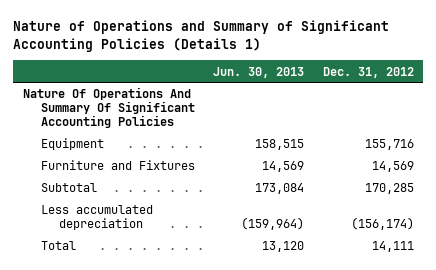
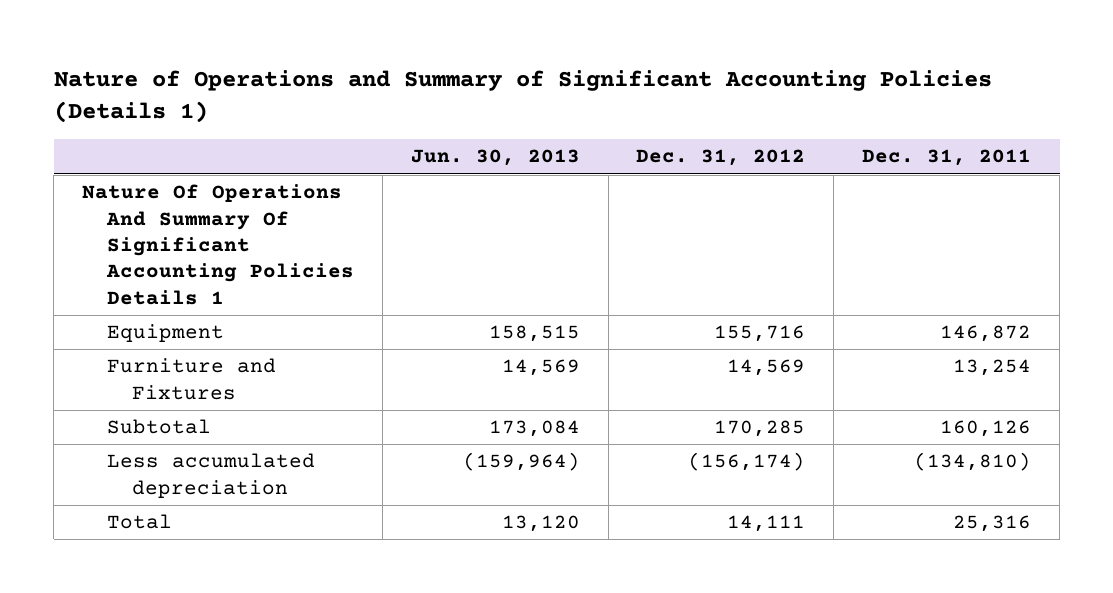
none -> [862,149,1032,167] Dec. 31, 2011
[22,87,195,128] Nature Of Operations And Summary Of Significant Accounting Policies -> [82,184,354,305] Nature Of Operations And Summary Of Significant Accounting Policies Details 1

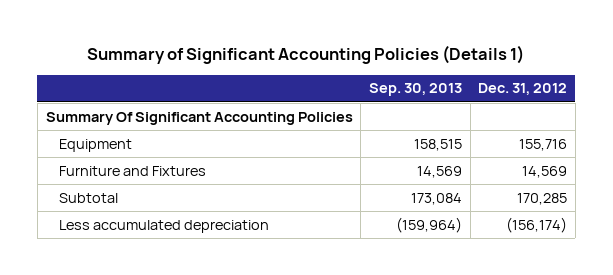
[53,69,992,124] Nature of Operations and Summary of Significant Accounting Policies (Details 1) -> [87,45,525,65] Summary of Significant Accounting Policies (Details 1)
[410,149,580,167] Jun. 30, 2013 -> none
[862,149,1032,167] Dec. 31, 2011 -> none
none -> [368,83,462,97] Sep. 30, 2013
[82,184,354,305] Nature Of Operations And Summary Of Significant Accounting Policies Details 1 -> [45,111,353,125] Summary Of Significant Accounting Policies
[106,514,172,530] Total -> none

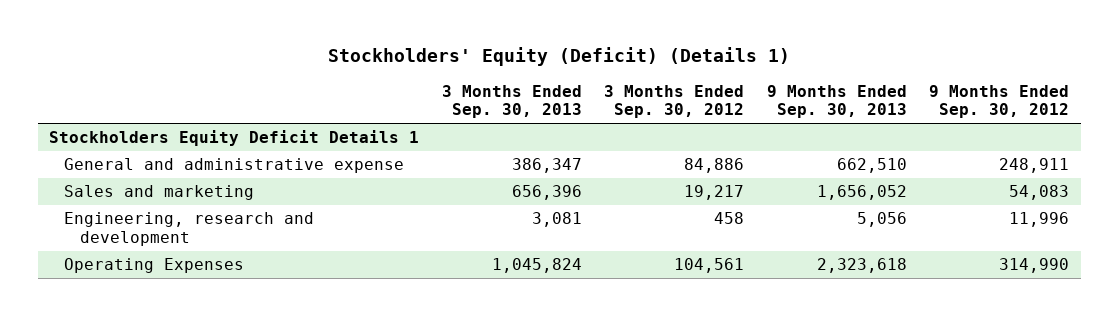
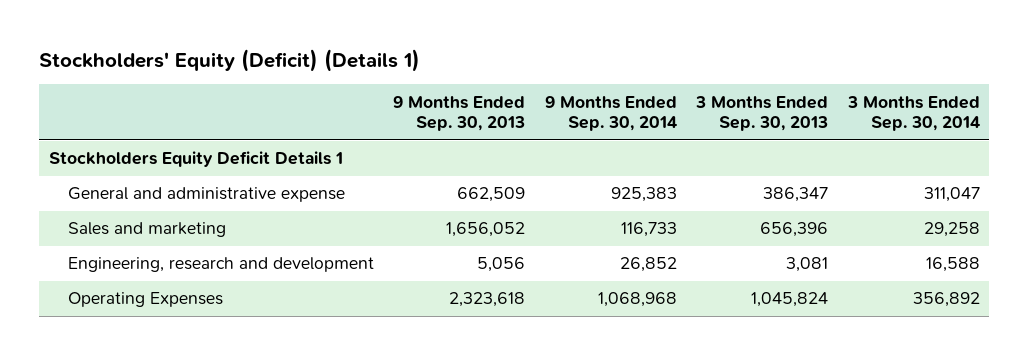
[604,84,745,119] 3 Months Ended Sep. 30, 2012 -> none
[929,84,1070,119] 9 Months Ended Sep. 30, 2012 -> none
none -> [544,95,677,132] 9 Months Ended Sep. 30, 2014
none -> [846,95,980,132] 3 Months Ended Sep. 30, 2014
[836,158,907,174] 662,510 -> [457,187,526,203] 662,509

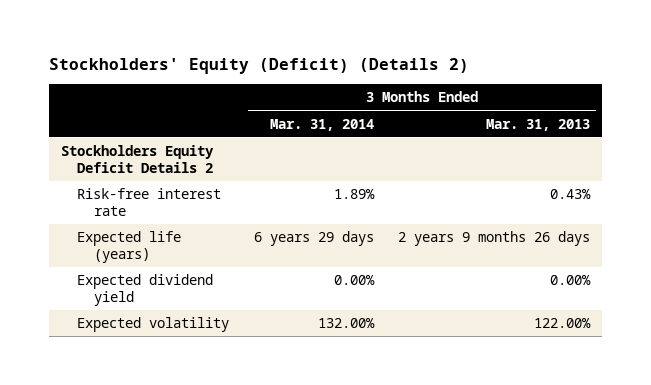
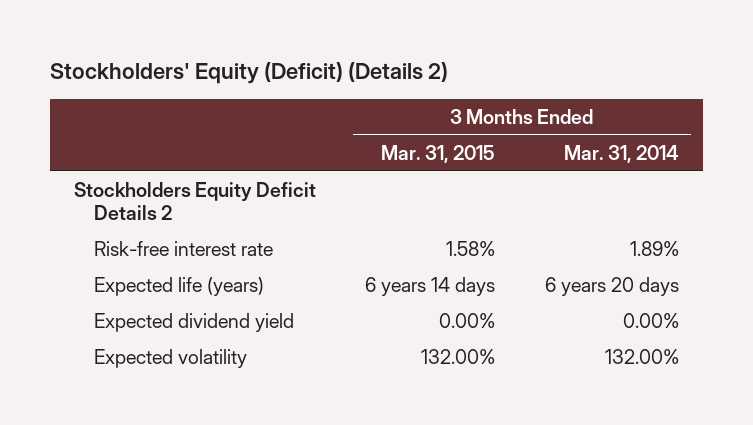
[486,118,591,131] Mar. 31, 2013 -> none
none -> [381,144,496,163] Mar. 31, 2015
[253,231,374,247] 6 years 29 days -> [544,277,679,297] 6 years 20 days

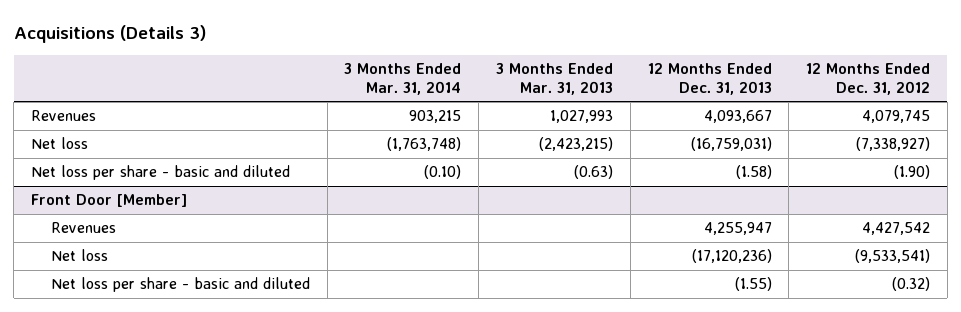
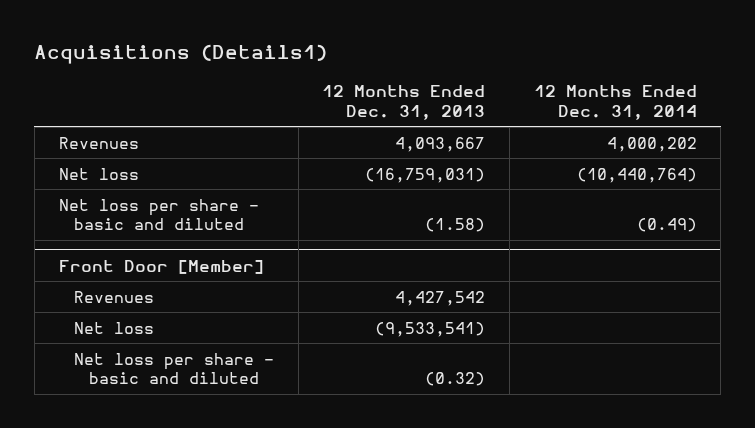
[13,24,206,43] Acquisitions (Details 3) -> [34,44,328,65] Acquisitions (Details1)
[344,63,462,95] 3 Months Ended Mar. 31, 2014 -> none
[496,63,614,95] 3 Months Ended Mar. 31, 2013 -> none
[806,63,931,95] 12 Months Ended Dec. 31, 2012 -> none
none -> [533,85,697,120] 12 Months Ended Dec. 31, 2014
[703,222,772,236] 4,255,947 -> [395,290,486,306] 4,427,542
[691,249,772,264] (17,120,236) -> [375,321,486,337] (9,533,541)
[734,277,772,292] (1.55) -> [425,372,486,387] (0.32)

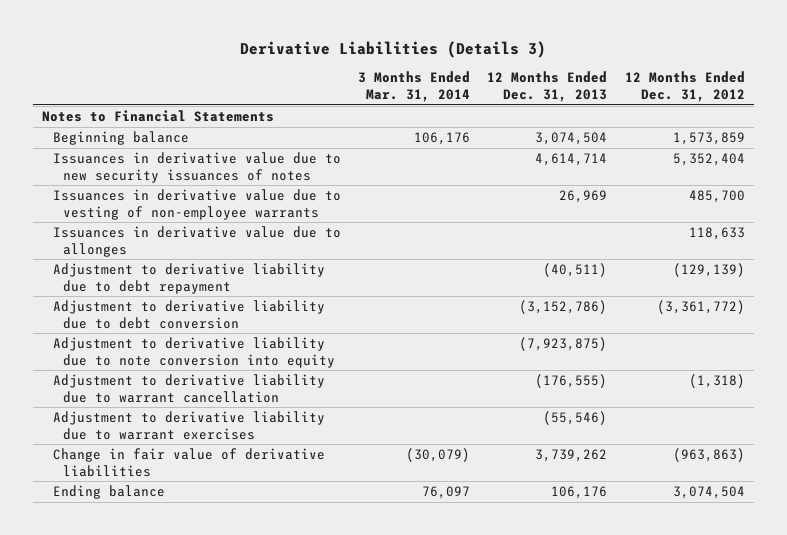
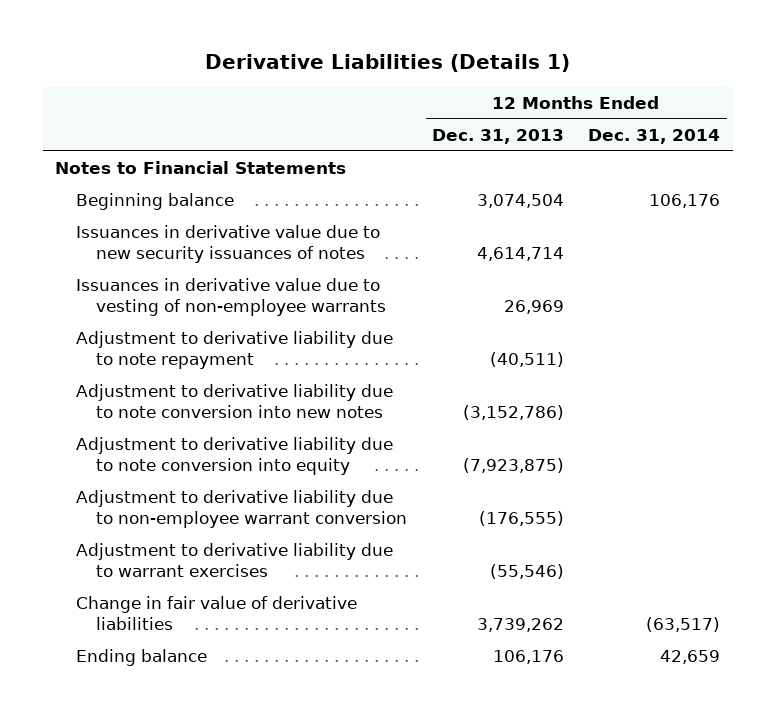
[240,41,547,59] Derivative Liabilities (Details 3) -> [204,54,570,73] Derivative Liabilities (Details 1)
[357,71,470,103] 3 Months Ended Mar. 31, 2014 -> none
[624,71,745,103] 12 Months Ended Dec. 31, 2012 -> none
none -> [588,128,721,144] Dec. 31, 2014
[52,226,341,257] Issuances in derivative value due to allonges -> none
[52,263,325,294] Adjustment to derivative liability due to debt repayment -> [75,331,393,370] Adjustment to derivative liability due to note repayment
[52,300,325,329] Adjustment to derivative liability due to debt conversion -> [75,384,393,419] Adjustment to derivative liability due to note conversion into new notes
[52,374,325,403] Adjustment to derivative liability due to warrant cancellation -> [75,490,408,529] Adjustment to derivative liability due to non-employee warrant conversion

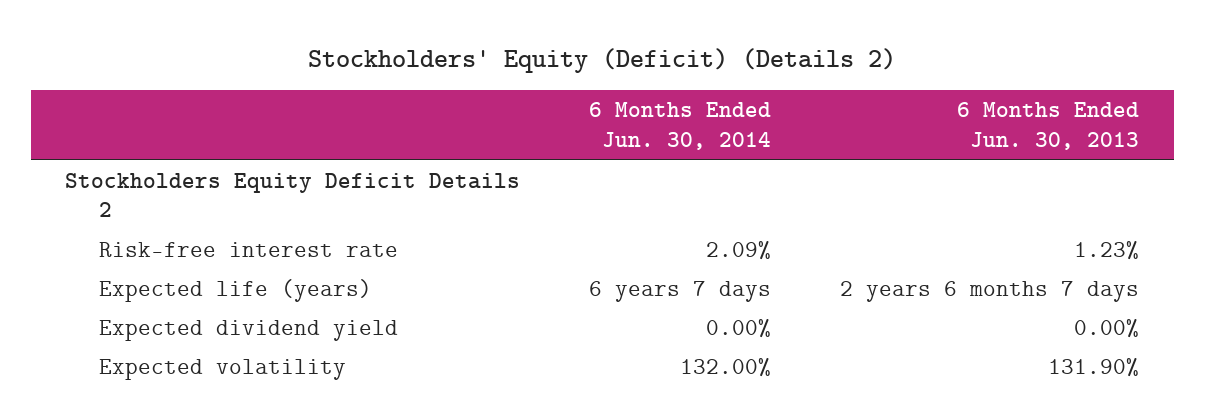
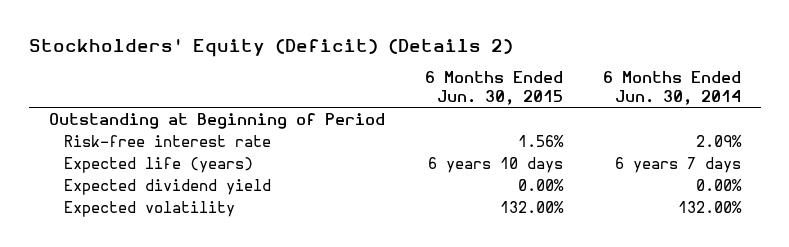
[957,102,1140,150] 6 Months Ended Jun. 30, 2013 -> none
none -> [424,71,563,105] 6 Months Ended Jun. 30, 2015
[65,172,521,218] Stockholders Equity Deficit Details 2 -> [48,112,385,129] Outstanding at Beginning of Period

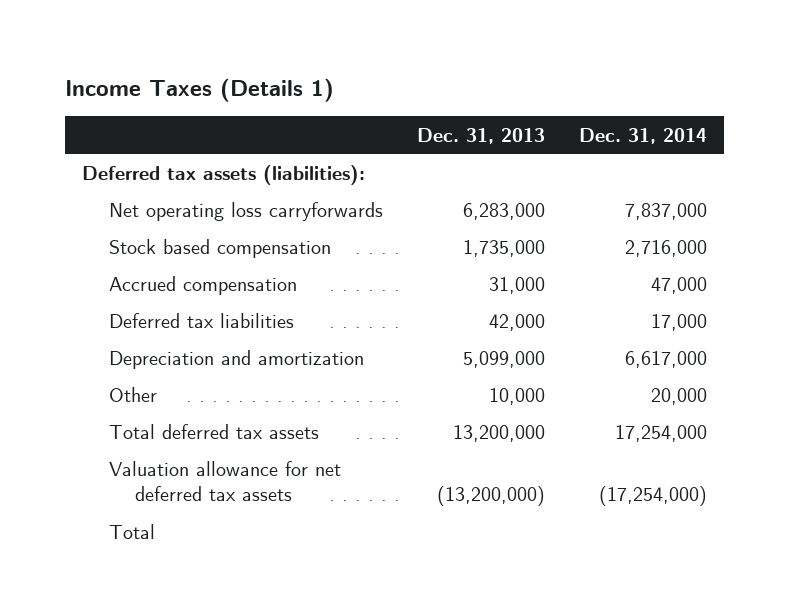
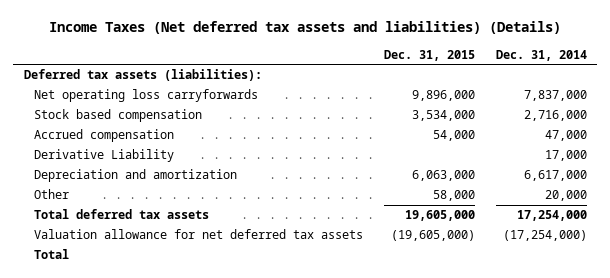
[64,78,334,103] Income Taxes (Details 1) -> [49,21,562,35] Income Taxes (Net deferred tax assets and liabilities) (Details)
[416,127,545,144] Dec. 31, 2013 -> none
none -> [383,49,475,61] Dec. 31, 2015
[108,312,294,328] Deferred tax liabilities -> none
none -> [34,149,175,163] Derivative Liability

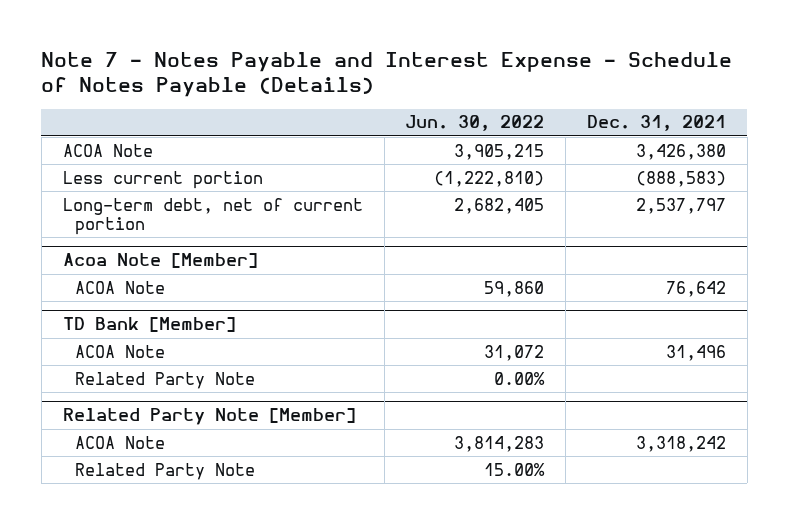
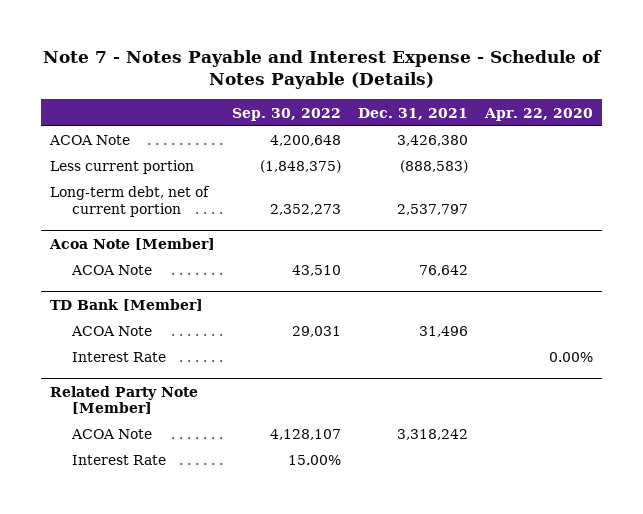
[405,115,545,132] Jun. 30, 2022 -> none
none -> [232,107,342,121] Sep. 30, 2022
none -> [484,107,594,121] Apr. 22, 2020
[75,371,256,389] Related Party Note -> [71,352,166,363] Interest Rate
[75,462,256,480] Related Party Note -> [71,455,166,466] Interest Rate

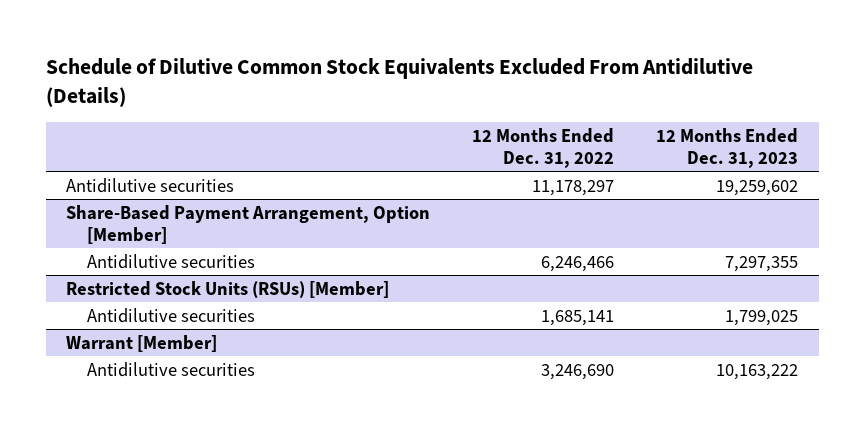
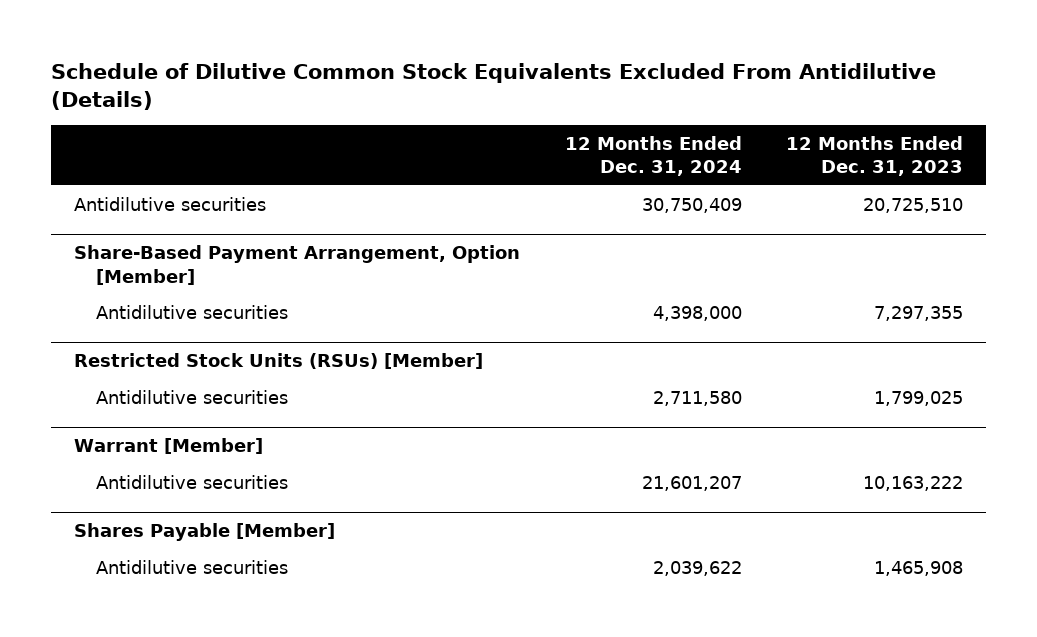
[472,127,615,168] 12 Months Ended Dec. 31, 2022 -> none
none -> [564,135,742,176] 12 Months Ended Dec. 31, 2024
[716,179,799,196] 19,259,602 -> [863,197,964,213] 20,725,510
none -> [73,523,335,542] Shares Payable [Member]
none -> [96,559,289,574] Antidilutive securities

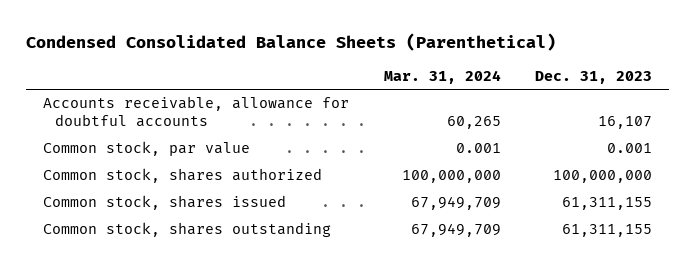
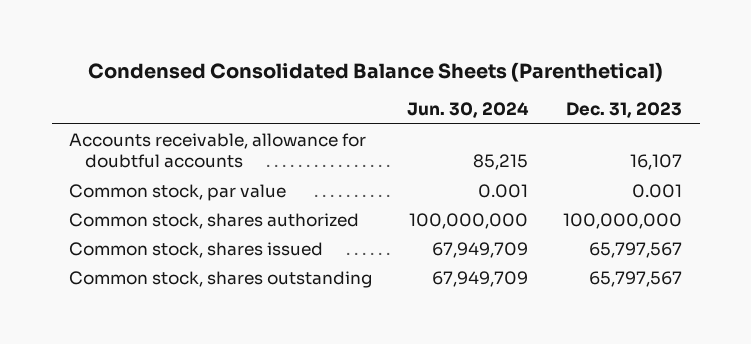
[383,70,501,85] Mar. 31, 2024 -> none
none -> [407,102,530,119] Jun. 30, 2024
[561,197,652,211] 61,311,155 -> [589,241,683,258] 65,797,567
[561,224,652,238] 61,311,155 -> [589,270,683,287] 65,797,567

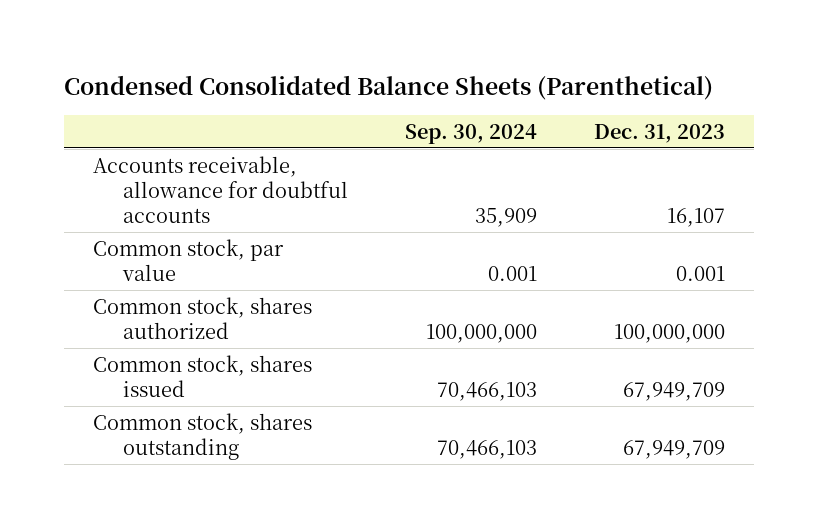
[407,102,530,119] Jun. 30, 2024 -> none
none -> [404,123,537,144] Sep. 30, 2024
[589,241,683,258] 65,797,567 -> [623,381,726,401] 67,949,709
[589,270,683,287] 65,797,567 -> [623,439,726,459] 67,949,709

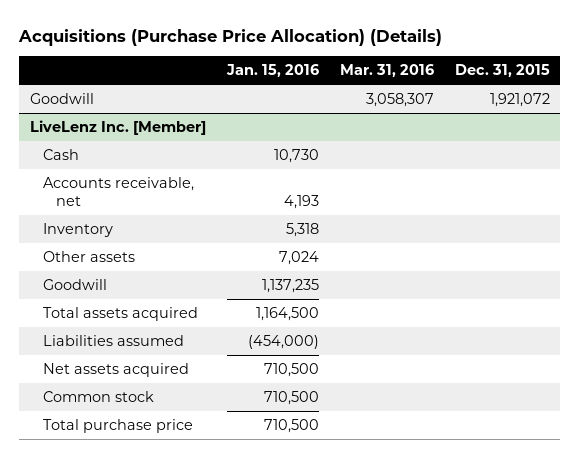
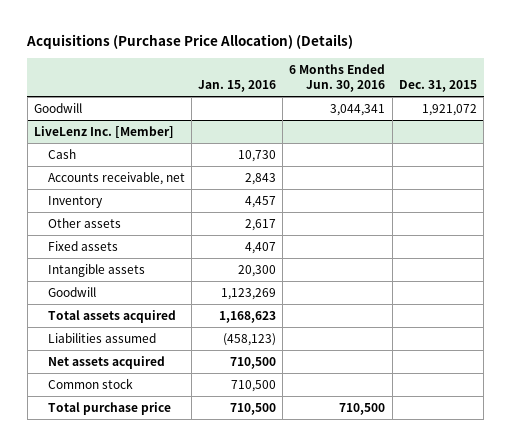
[339,64,434,78] Mar. 31, 2016 -> none
none -> [289,63,386,93] 6 Months Ended Jun. 30, 2016
[283,195,319,210] 4,193 -> [244,172,276,185] 2,843
[285,223,319,238] 5,318 -> [244,195,276,208] 4,457
[278,251,319,266] 7,024 -> [244,218,276,231] 2,617
none -> [47,240,118,251] Fixed assets
none -> [47,263,145,277] Intangible assets
[261,279,319,294] 1,137,235 -> [220,287,276,300] 1,123,269
[255,307,319,322] 1,164,500 -> [218,310,276,323] 1,168,623
[247,335,319,350] (454,000) -> [222,332,276,346] (458,123)

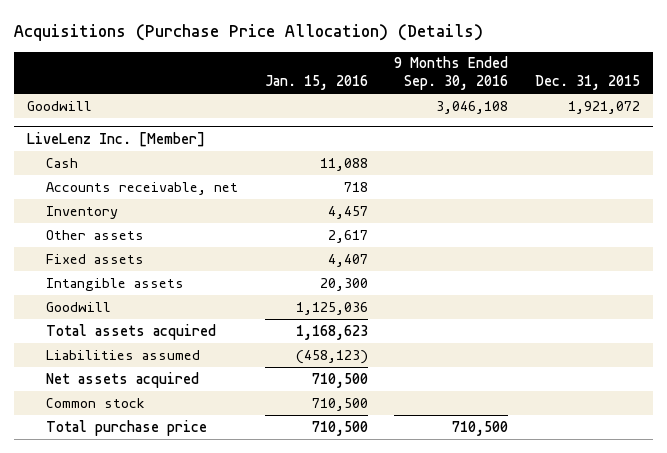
[289,63,386,93] 6 Months Ended Jun. 30, 2016 -> none
none -> [394,56,509,91] 9 Months Ended Sep. 30, 2016
[237,149,276,162] 10,730 -> [319,157,368,171] 11,088
[244,172,276,185] 2,843 -> [343,181,368,192] 718
[220,287,276,300] 1,123,269 -> [295,301,368,315] 1,125,036

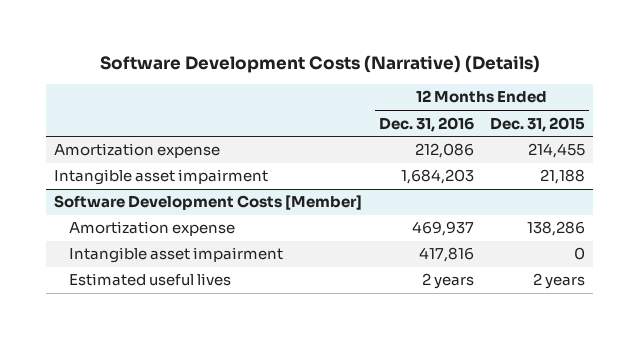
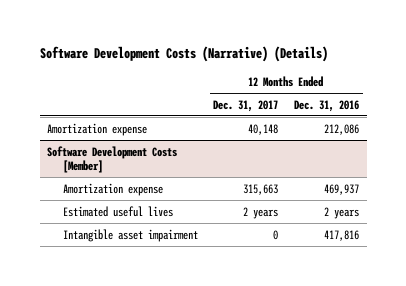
[489,116,585,132] Dec. 31, 2015 -> none
none -> [213,99,279,112] Dec. 31, 2017
[54,169,269,186] Intangible asset impairment -> none
[69,247,284,264] Intangible asset impairment -> [62,228,198,242] Intangible asset impairment

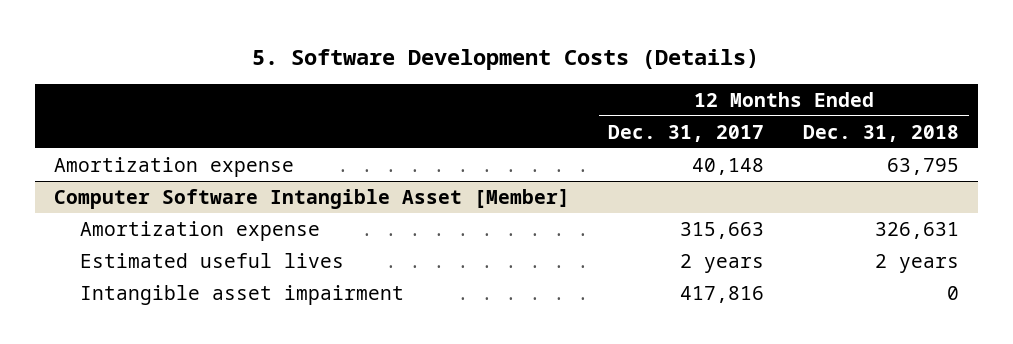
[39,46,328,63] Software Development Costs (Narrative) (Details) -> [252,48,760,70] 5. Software Development Costs (Details)
[294,99,360,112] Dec. 31, 2016 -> none
none -> [802,124,959,142] Dec. 31, 2018
[47,145,178,174] Software Development Costs [Member] -> [53,188,570,209] Computer Software Intangible Asset [Member]
[273,229,279,240] 0 -> [680,285,765,303] 417,816

